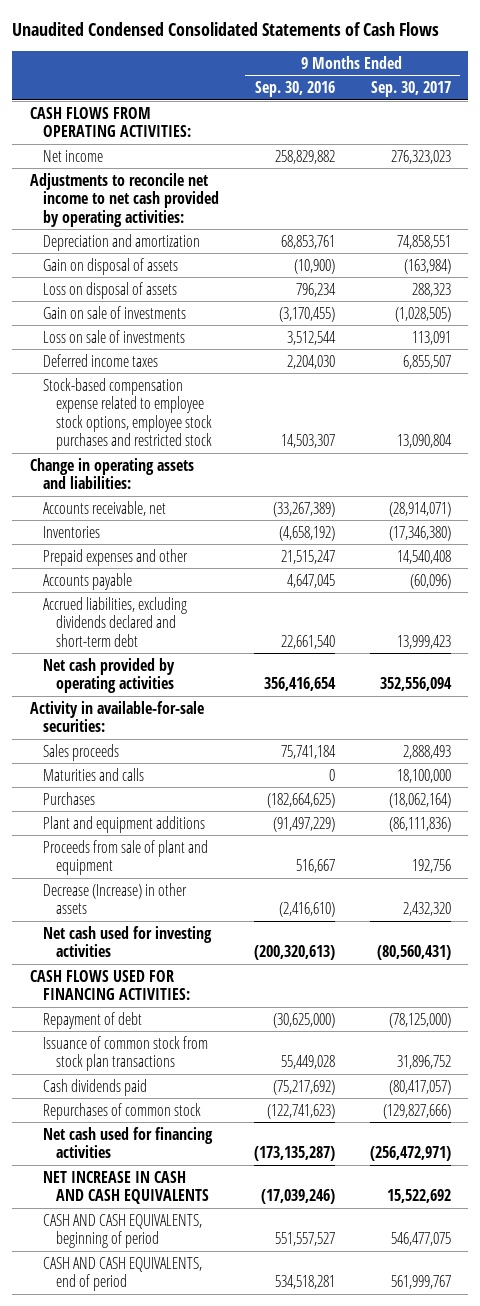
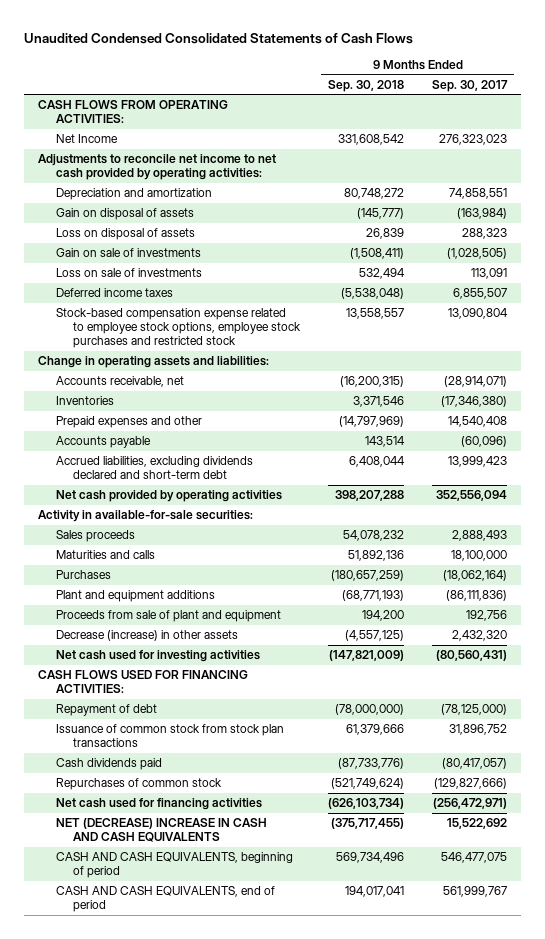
[254,81,335,98] Sep. 30, 2016 -> none
none -> [328,79,405,92] Sep. 30, 2018
[43,149,104,162] Net income -> [55,134,118,144] Net Income
[43,882,188,915] Decrease (Increase) in other assets -> [55,630,238,642] Decrease (increase) in other assets
[43,1170,210,1205] NET INCREASE IN CASH AND CASH EQUIVALENTS -> [55,818,267,843] NET (DECREASE) INCREASE IN CASH AND CASH EQUIVALENTS

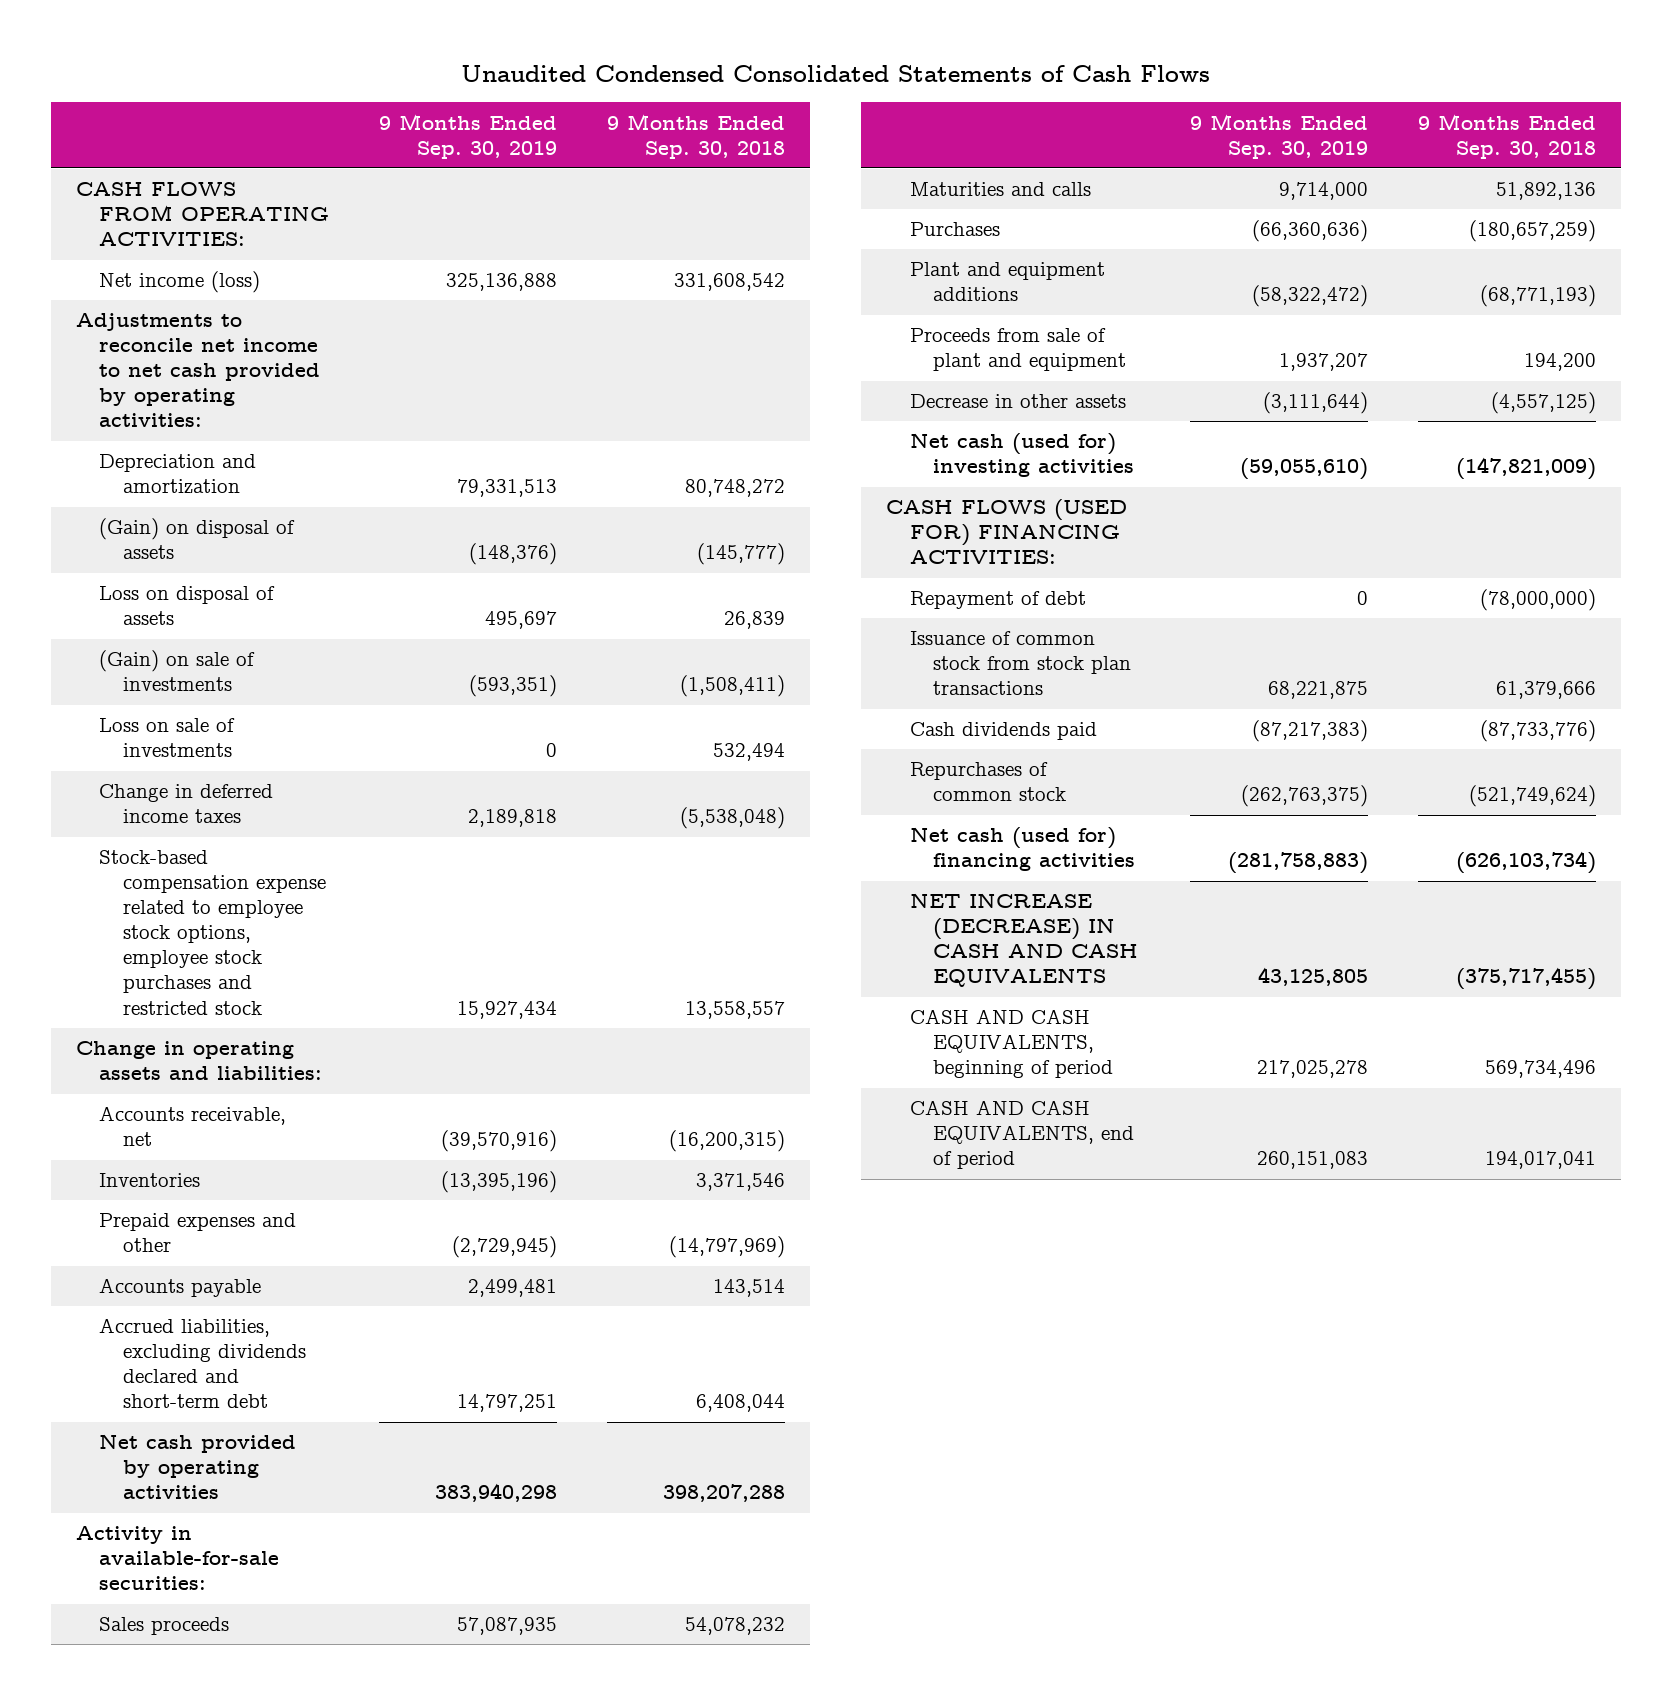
[432,79,509,92] Sep. 30, 2017 -> none
none -> [379,113,558,159] 9 Months Ended Sep. 30, 2019
[55,134,118,144] Net Income -> [99,271,261,294] Net income (loss)
[55,208,194,221] Gain on disposal of assets -> [99,518,296,560] (Gain) on disposal of assets
[55,248,201,258] Gain on sale of investments -> [99,650,256,692] (Gain) on sale of investments
[55,288,173,298] Deferred income taxes -> [99,784,274,824] Change in deferred income taxes
[55,630,238,642] Decrease (increase) in other assets -> [909,394,1126,409] Decrease in other assets
[55,650,260,663] Net cash used for investing activities -> [909,433,1135,478] Net cash (used for) investing activities
[38,670,249,694] CASH FLOWS USED FOR FINANCING ACTIVITIES: -> [886,499,1128,565] CASH FLOWS (USED FOR) FINANCING ACTIVITIES:
[55,798,262,811] Net cash used for financing activities -> [909,827,1136,872] Net cash (used for) financing activities
[55,818,267,843] NET (DECREASE) INCREASE IN CASH AND CASH EQUIVALENTS -> [909,893,1139,988] NET INCREASE (DECREASE) IN CASH AND CASH EQUIVALENTS

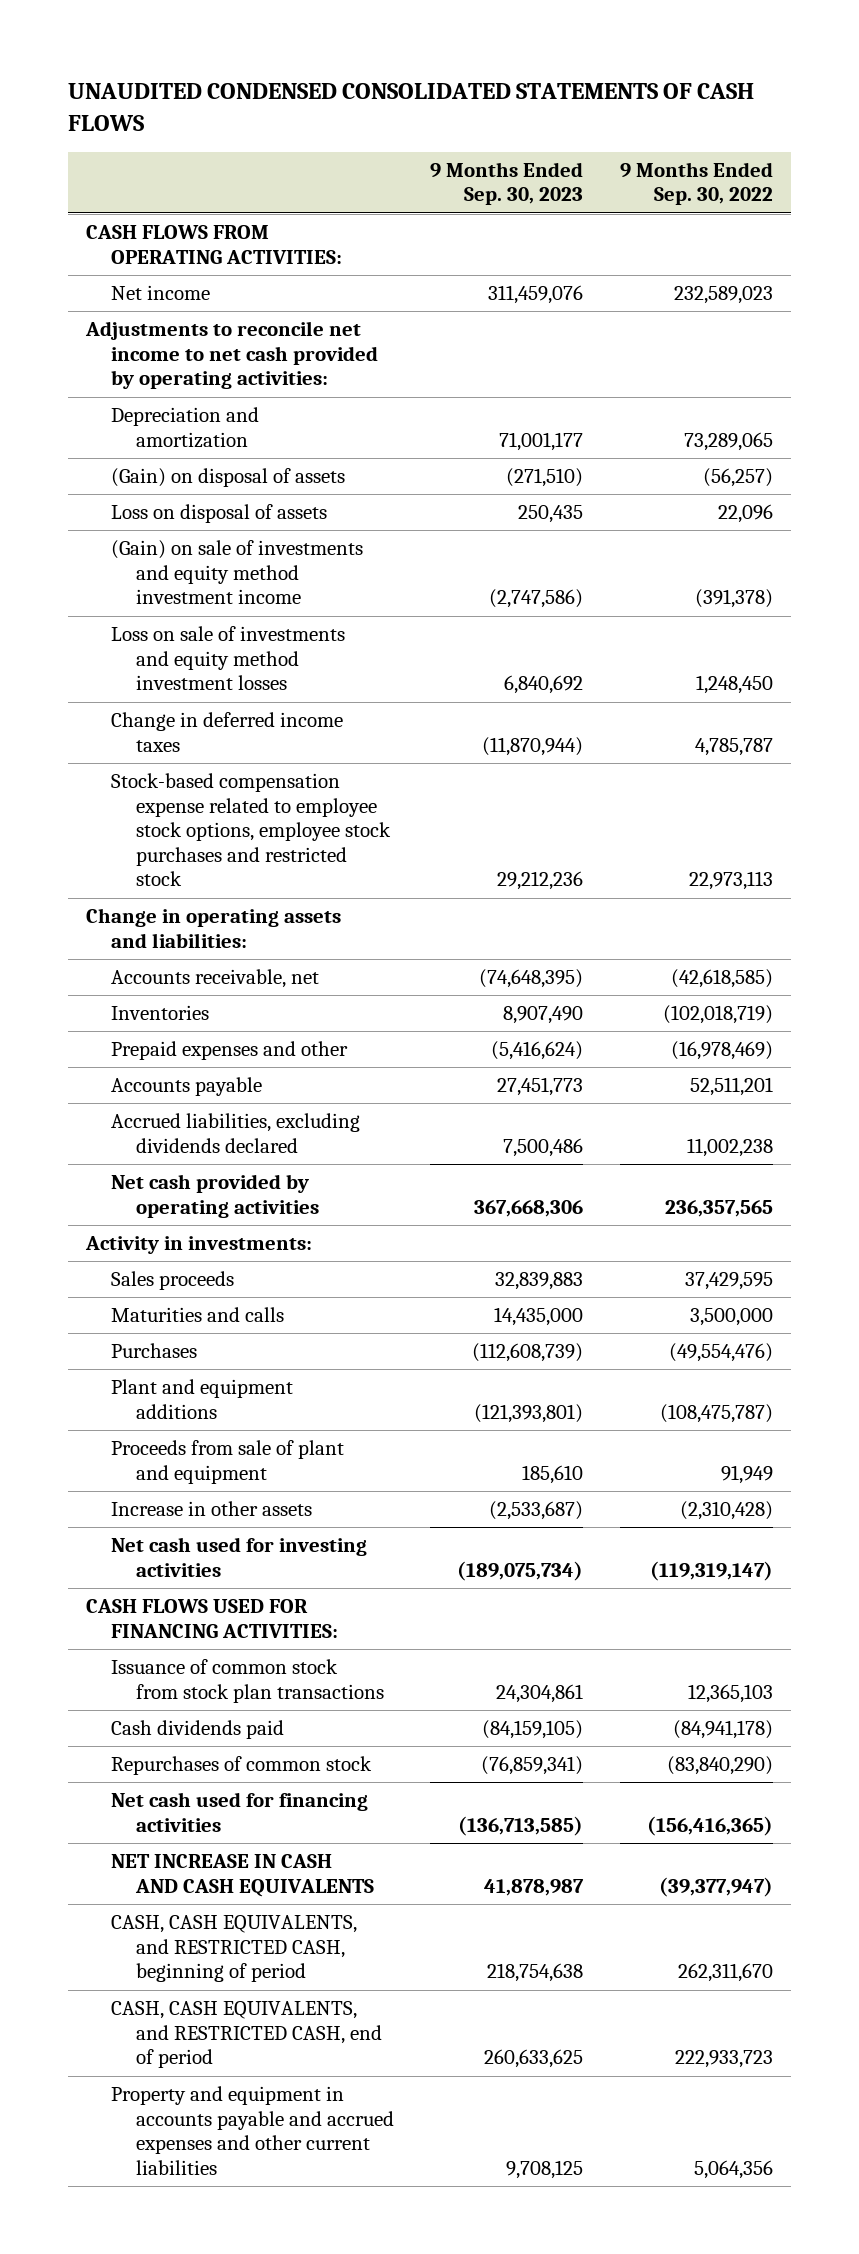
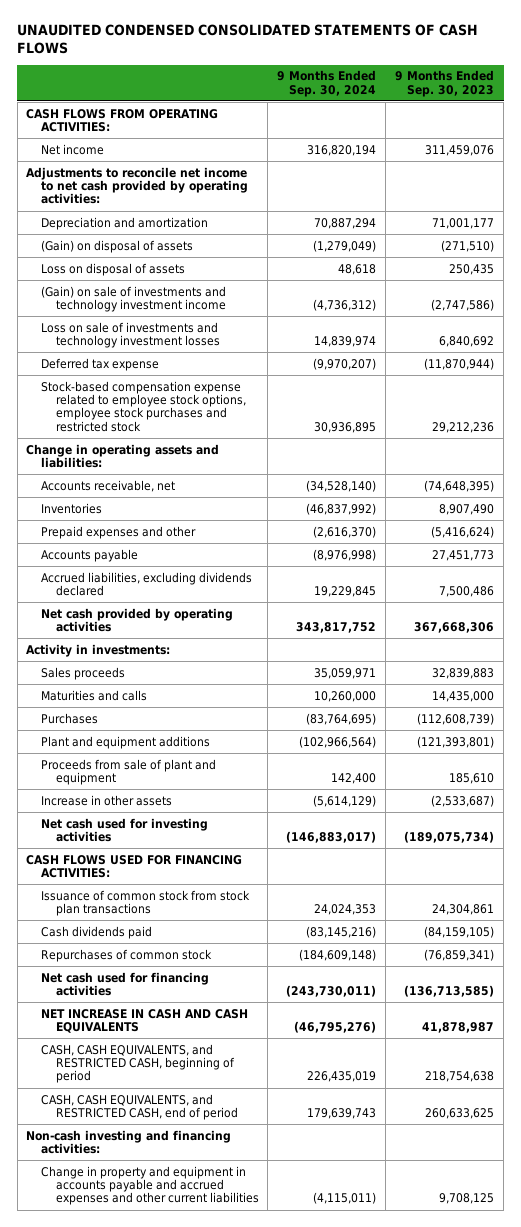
[620,161,774,206] 9 Months Ended Sep. 30, 2022 -> none
none -> [277,70,377,97] 9 Months Ended Sep. 30, 2024
[110,540,363,605] (Gain) on sale of investments and equity method investment income -> [40,285,226,312] (Gain) on sale of investments and technology investment income
[110,626,345,691] Loss on sale of investments and equity method investment losses -> [40,321,220,348] Loss on sale of investments and technology investment losses
[110,712,343,752] Change in deferred income taxes -> [40,357,159,371] Deferred tax expense
none -> [26,1129,232,1154] Non-cash investing and financing activities:
[110,2086,394,2175] Property and equipment in accounts payable and accrued expenses and other current liabilities -> [40,1165,259,1206] Change in property and equipment in accounts payable and accrued expenses and other current liabilities

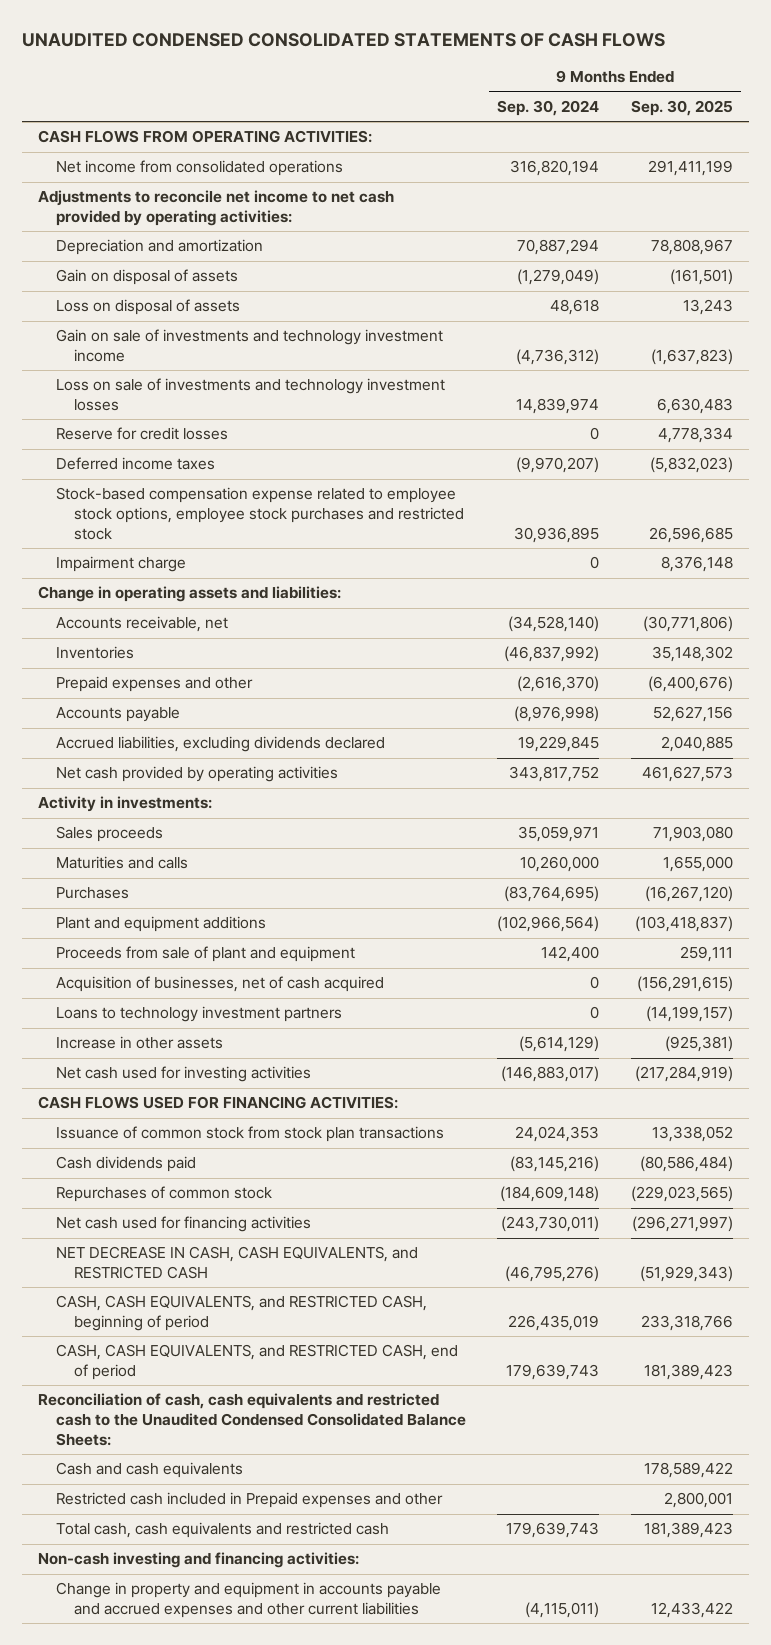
[395,70,495,97] 9 Months Ended Sep. 30, 2023 -> none
none -> [631,100,734,117] Sep. 30, 2025
[40,143,104,155] Net income -> [55,160,343,177] Net income from consolidated operations
[40,239,193,253] (Gain) on disposal of assets -> [55,269,238,286] Gain on disposal of assets
[40,285,226,312] (Gain) on sale of investments and technology investment income -> [55,329,443,363] Gain on sale of investments and technology investment income
none -> [55,427,228,441] Reserve for credit losses
[40,357,159,371] Deferred tax expense -> [55,457,215,471] Deferred income taxes
none -> [55,556,186,573] Impairment charge
none -> [55,976,384,993] Acquisition of businesses, net of cash acquired
none -> [55,1006,342,1023] Loans to technology investment partners
[40,1008,248,1033] NET INCREASE IN CASH AND CASH EQUIVALENTS -> [55,1246,418,1280] NET DECREASE IN CASH, CASH EQUIVALENTS, and RESTRICTED CASH
none -> [37,1393,466,1446] Reconciliation of cash, cash equivalents and restricted cash to the Unaudited Condensed Consolidated Balance Sheets:
none -> [55,1462,243,1479] Cash and cash equivalents
none -> [55,1492,443,1509] Restricted cash included in Prepaid expenses and other
none -> [55,1522,389,1539] Total cash, cash equivalents and restricted cash

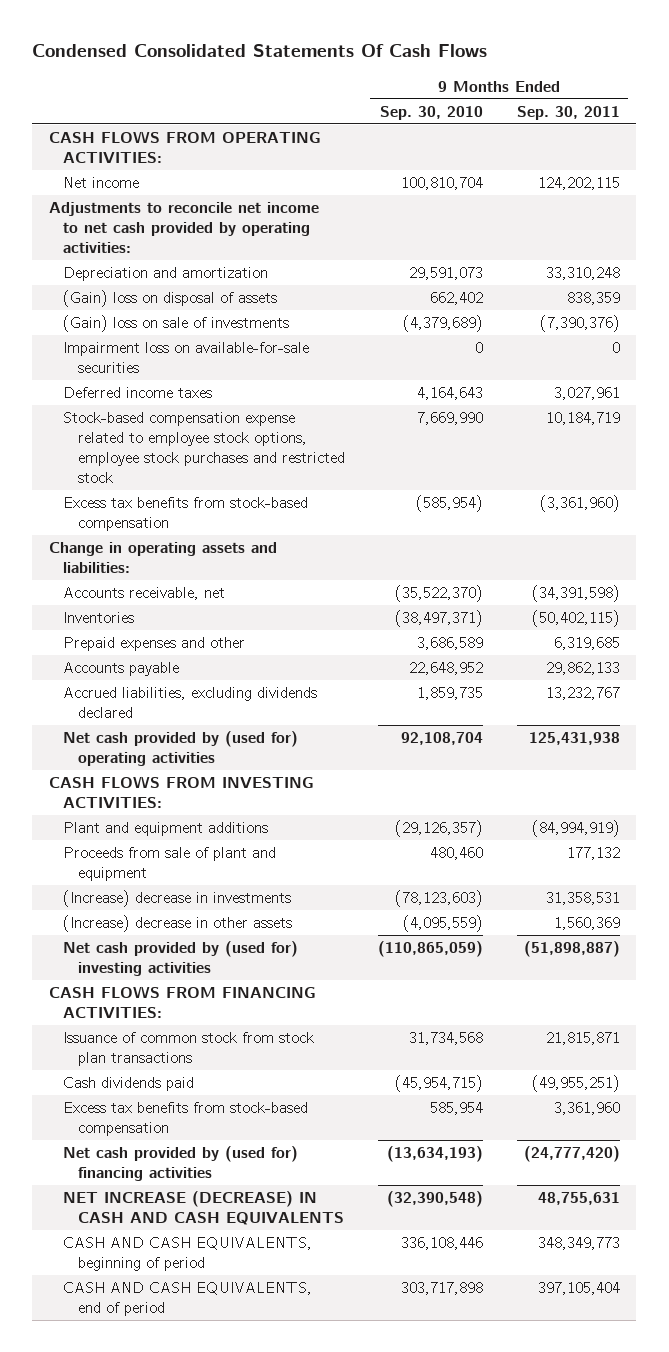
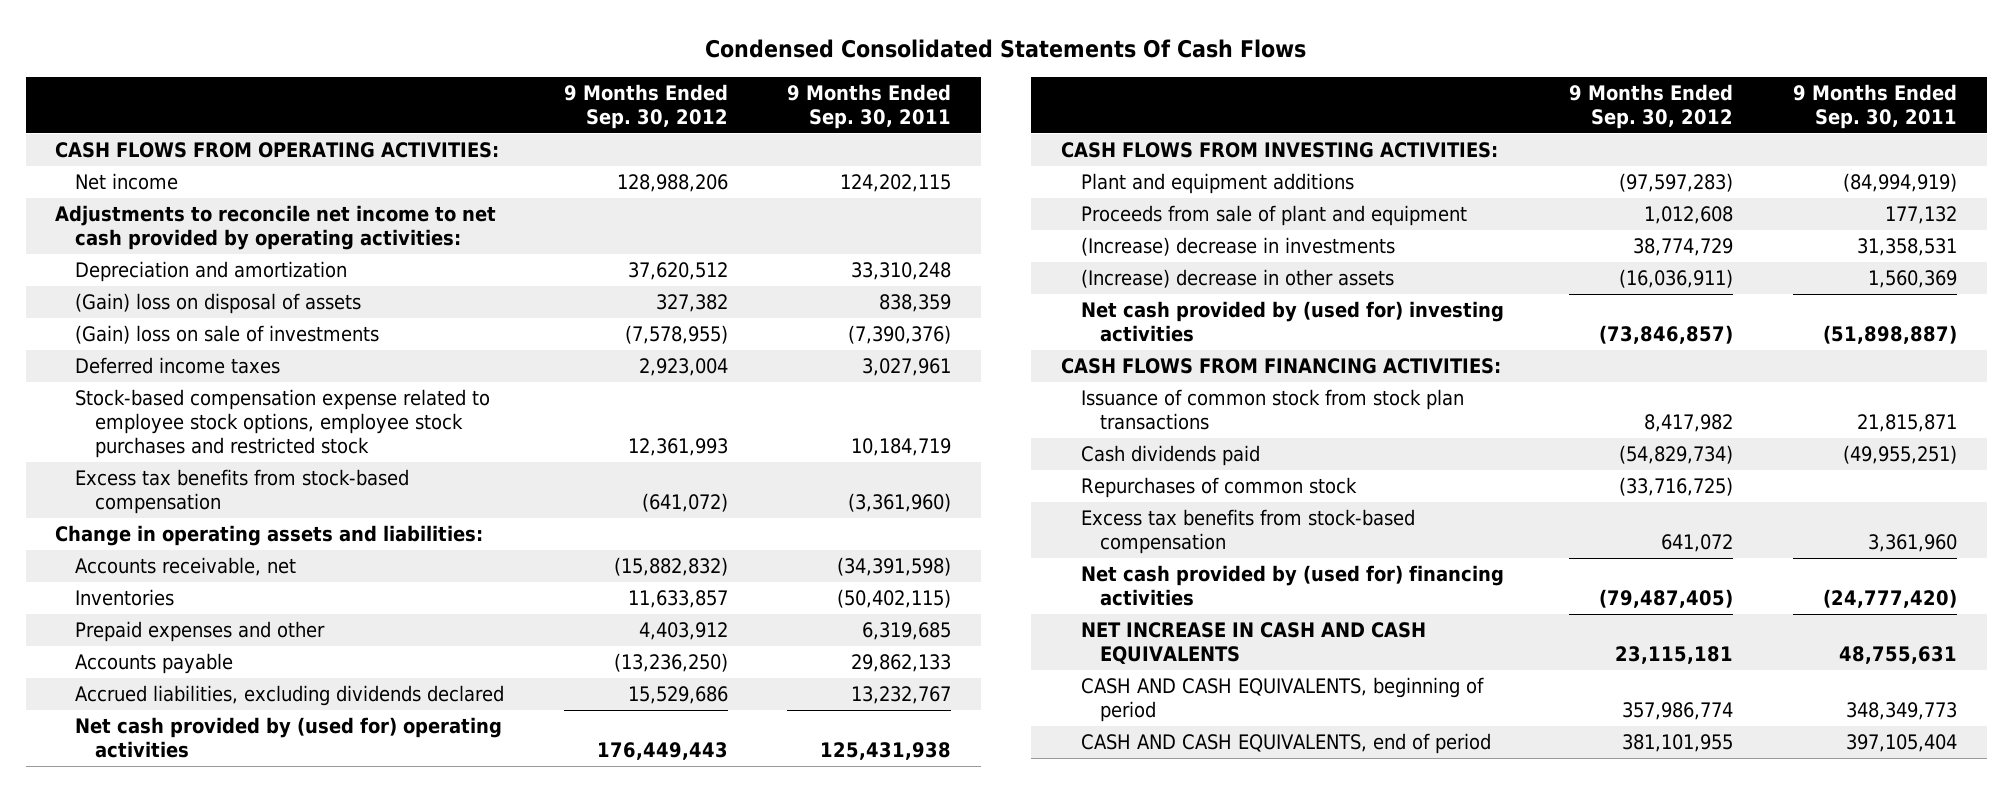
[380,105,484,120] Sep. 30, 2010 -> none
none -> [563,84,728,130] 9 Months Ended Sep. 30, 2012
[63,342,310,374] Impairment loss on available-for-sale securities -> none
none -> [1080,477,1357,499] Repurchases of common stock
[63,1191,344,1226] NET INCREASE (DECREASE) IN CASH AND CASH EQUIVALENTS -> [1080,622,1426,665] NET INCREASE IN CASH AND CASH EQUIVALENTS

